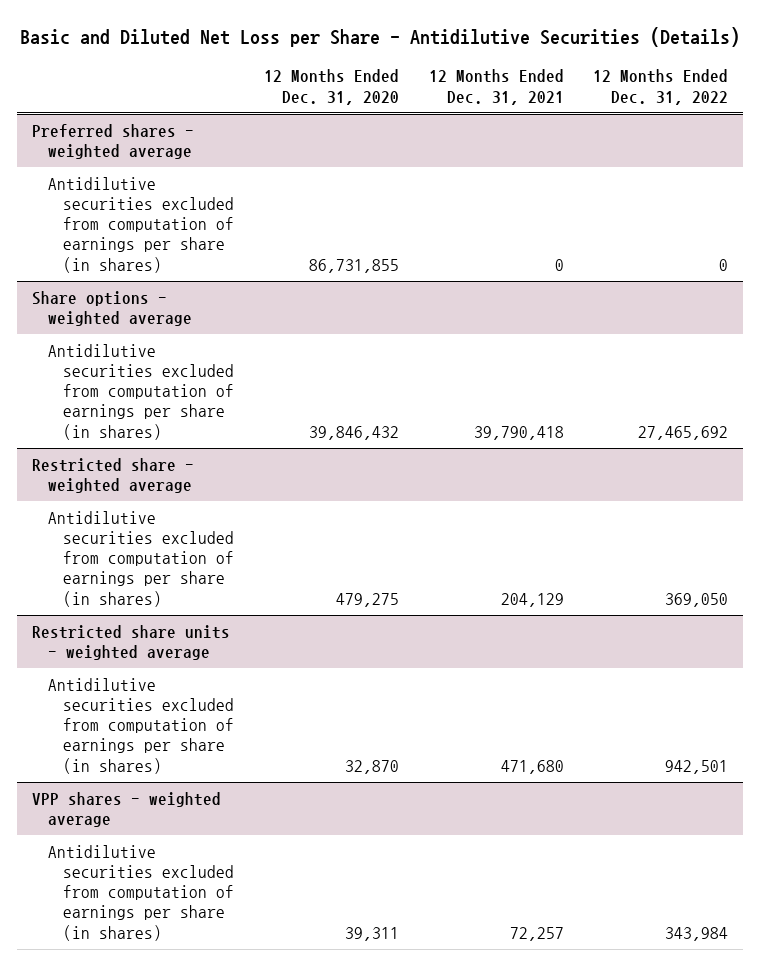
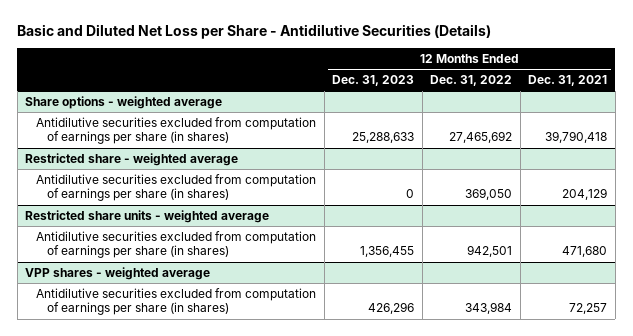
[264,69,400,105] 12 Months Ended Dec. 31, 2020 -> none
none -> [332,75,415,87] Dec. 31, 2023
[31,123,194,159] Preferred shares - weighted average -> none
[47,176,235,273] Antidilutive securities excluded from computation of earnings per share (in shares) -> none

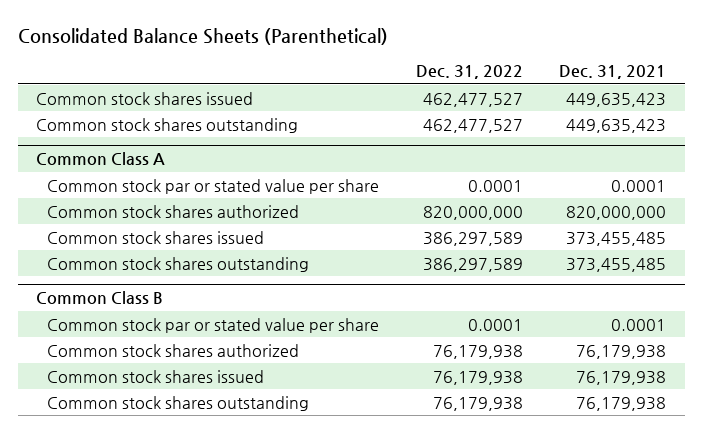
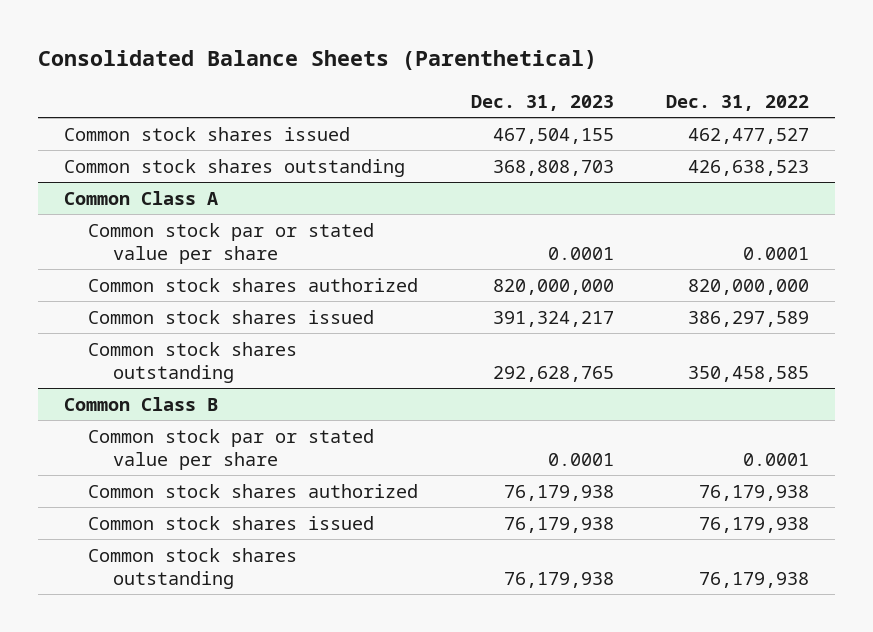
[559,65,667,80] Dec. 31, 2021 -> none
none -> [470,94,614,111] Dec. 31, 2023
[422,118,523,133] 462,477,527 -> [687,159,809,176] 426,638,523
[422,257,523,272] 386,297,589 -> [687,365,809,382] 350,458,585

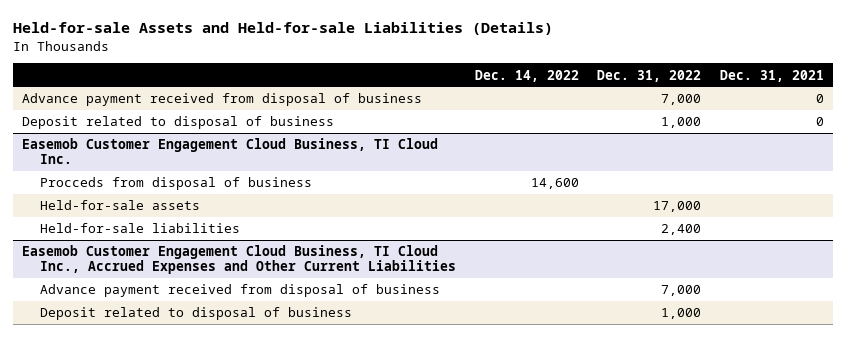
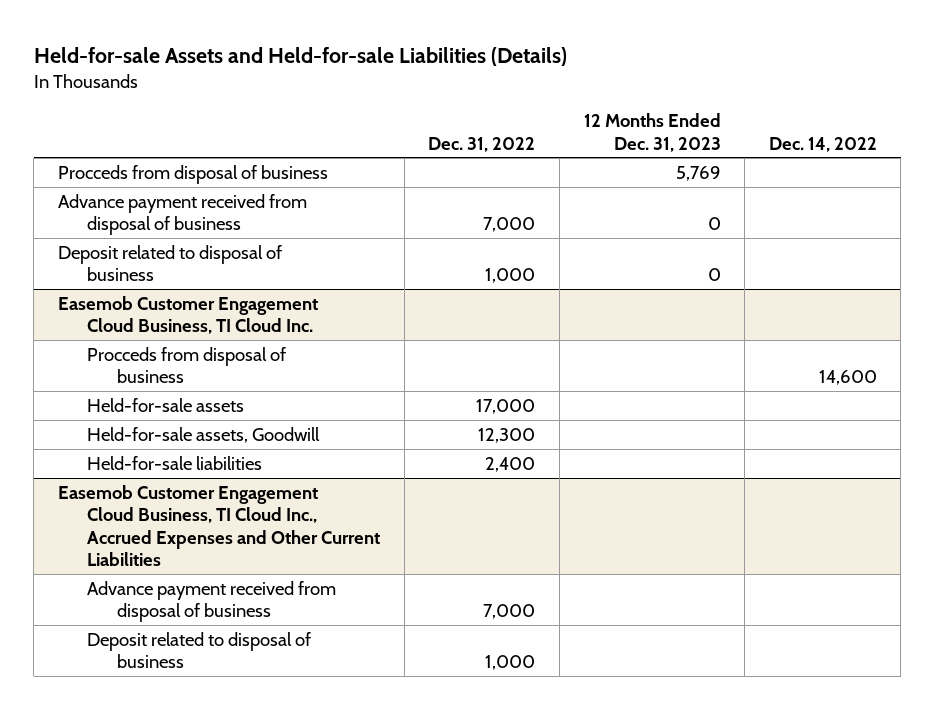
[719,69,824,82] Dec. 31, 2021 -> none
none -> [583,113,721,152] 12 Months Ended Dec. 31, 2023
none -> [57,164,328,184] Procceds from disposal of business
none -> [87,426,321,443] Held-for-sale assets, Goodwill

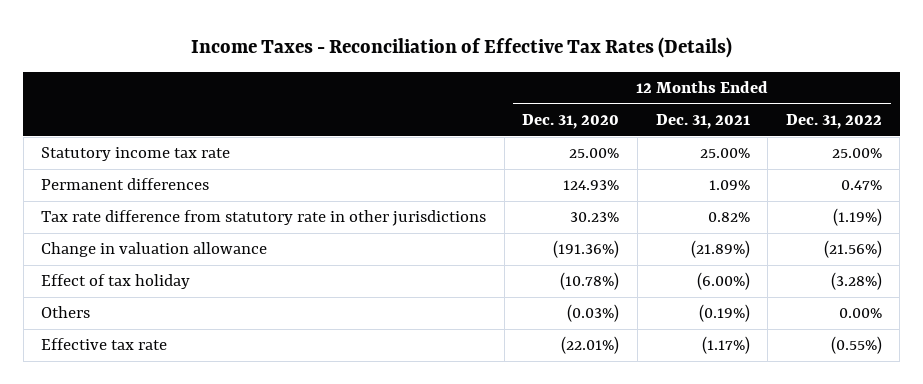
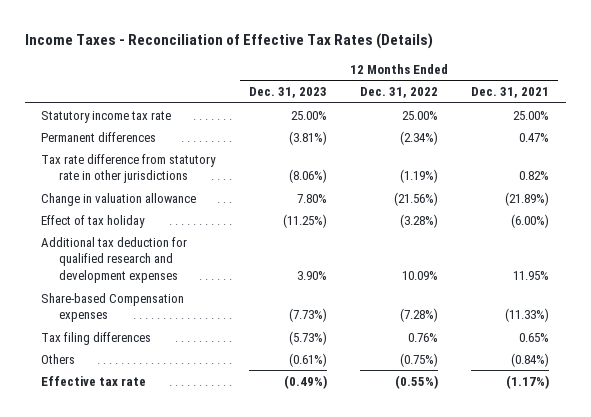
[522,114,620,130] Dec. 31, 2020 -> none
none -> [248,87,327,99] Dec. 31, 2023
[708,180,750,191] 1.09% -> [519,132,550,142] 0.47%
[840,180,882,191] 0.47% -> [400,130,439,145] (2.34%)
none -> [41,236,188,283] Additional tax deduction for qualified research and development expenses
none -> [41,292,185,323] Share-based Compensation expenses
none -> [41,331,152,345] Tax filing differences
[698,304,750,323] (0.19%) -> [511,352,550,367] (0.84%)
[838,308,882,319] 0.00% -> [400,352,439,367] (0.75%)

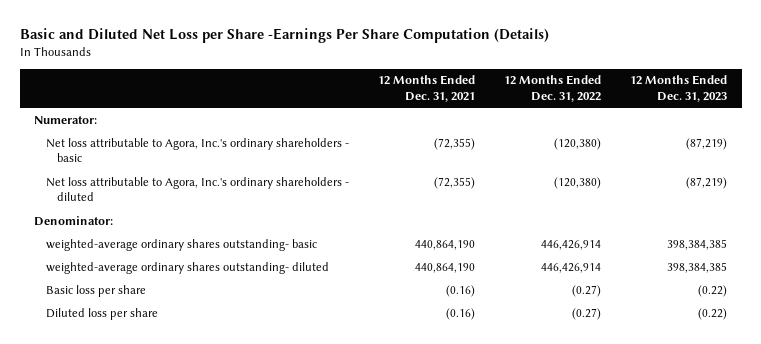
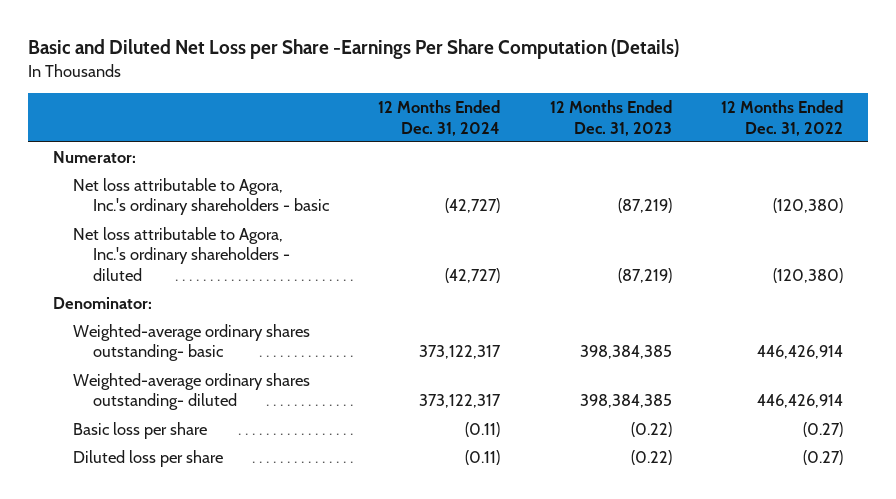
[377,75,475,102] 12 Months Ended Dec. 31, 2021 -> none
none -> [378,100,501,136] 12 Months Ended Dec. 31, 2024
[45,238,317,251] weighted-average ordinary shares outstanding- basic -> [72,323,310,362] Weighted-average ordinary shares outstanding- basic
[45,261,329,274] weighted-average ordinary shares outstanding- diluted -> [72,372,310,411] Weighted-average ordinary shares outstanding- diluted

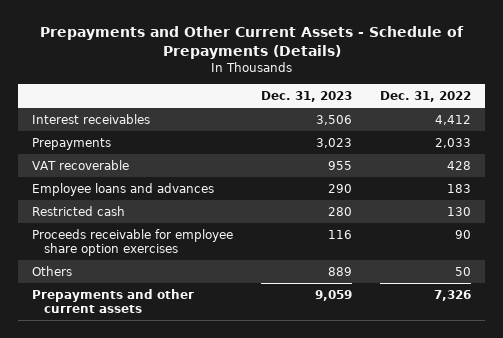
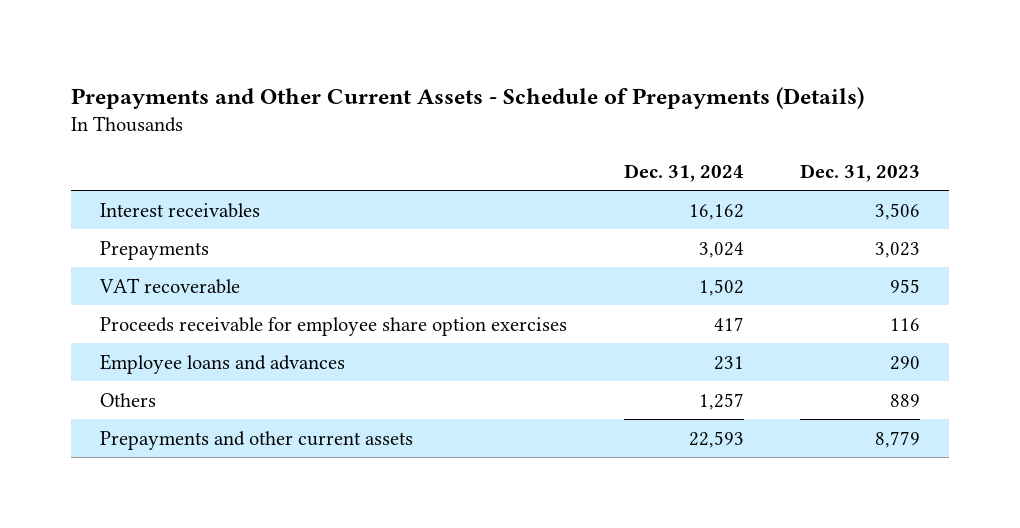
[380,91,472,103] Dec. 31, 2022 -> none
none -> [623,163,744,182] Dec. 31, 2024
[32,205,126,216] Restricted cash -> none
[32,182,215,196] Employee loans and advances -> [99,353,345,374] Employee loans and advances
[315,289,353,301] 9,059 -> [875,430,921,448] 8,779

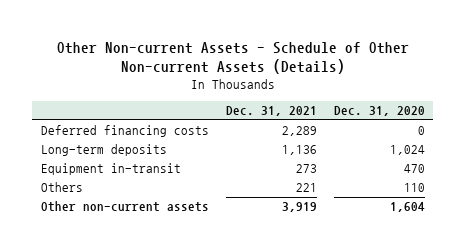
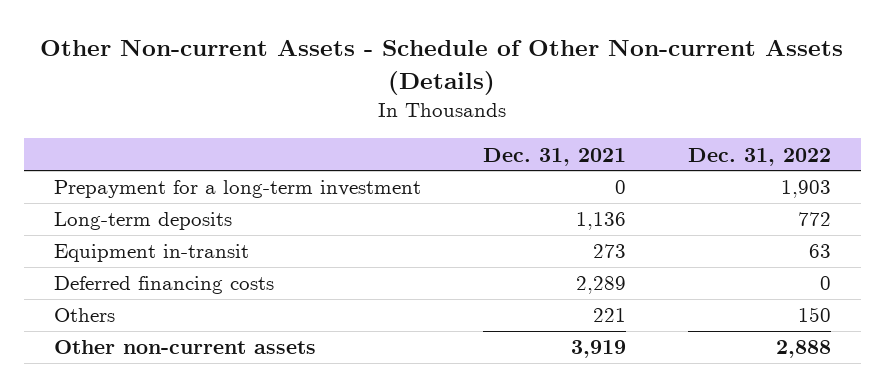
[333,106,425,117] Dec. 31, 2020 -> none
none -> [687,147,831,166] Dec. 31, 2022
none -> [54,180,422,199] Prepayment for a long-term investment
[40,125,209,138] Deferred financing costs -> [54,276,275,295] Deferred financing costs

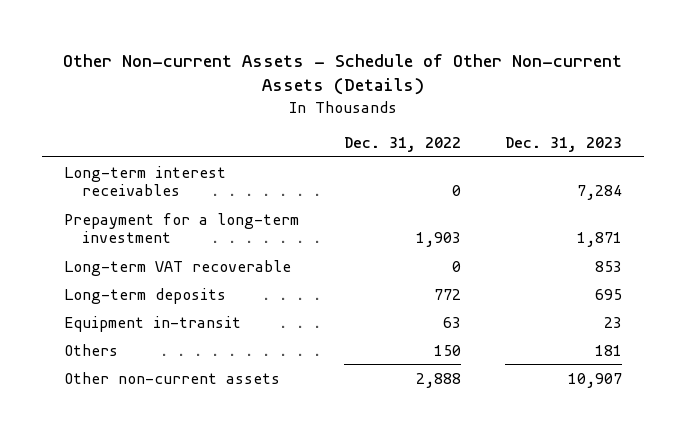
[482,147,626,166] Dec. 31, 2021 -> none
none -> [504,136,622,152] Dec. 31, 2023
none -> [64,165,227,197] Long-term interest receivables
none -> [64,259,292,276] Long-term VAT recoverable
[54,276,275,295] Deferred financing costs -> none

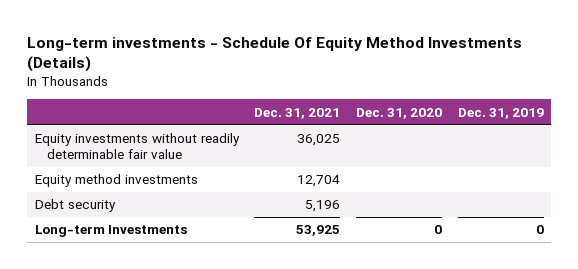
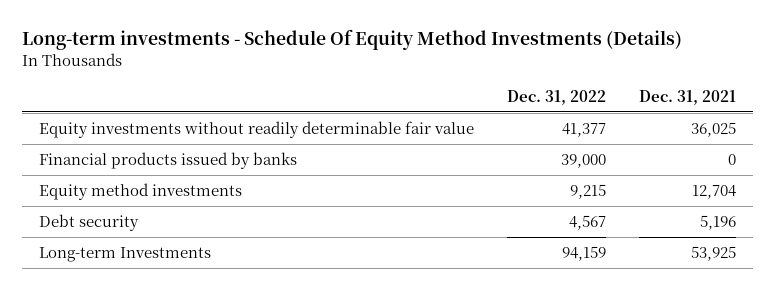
[356,107,443,119] Dec. 31, 2020 -> none
[457,107,544,119] Dec. 31, 2019 -> none
none -> [507,89,607,105] Dec. 31, 2022
none -> [38,152,297,170] Financial products issued by banks

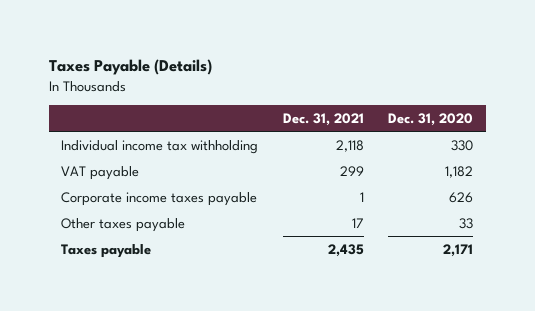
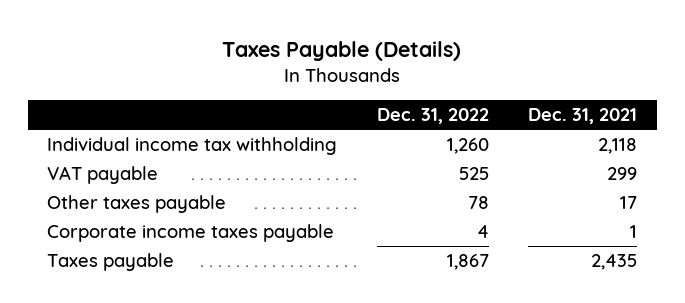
[388,113,474,127] Dec. 31, 2020 -> none
none -> [376,108,489,125] Dec. 31, 2022
[61,191,258,206] Corporate income taxes payable -> [47,224,335,243] Corporate income taxes payable

